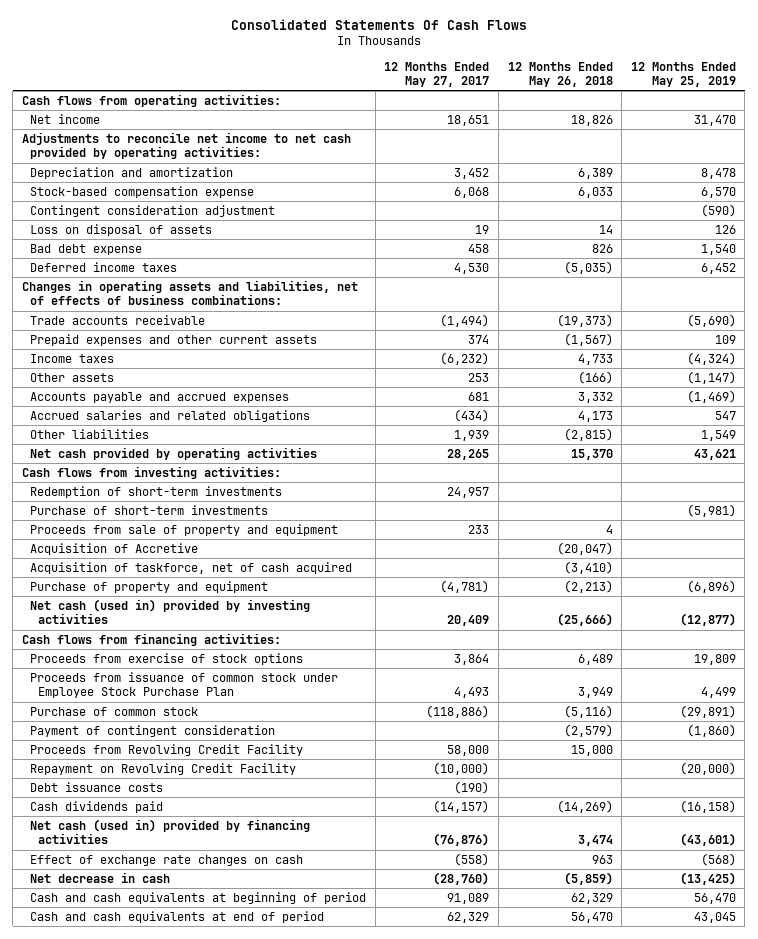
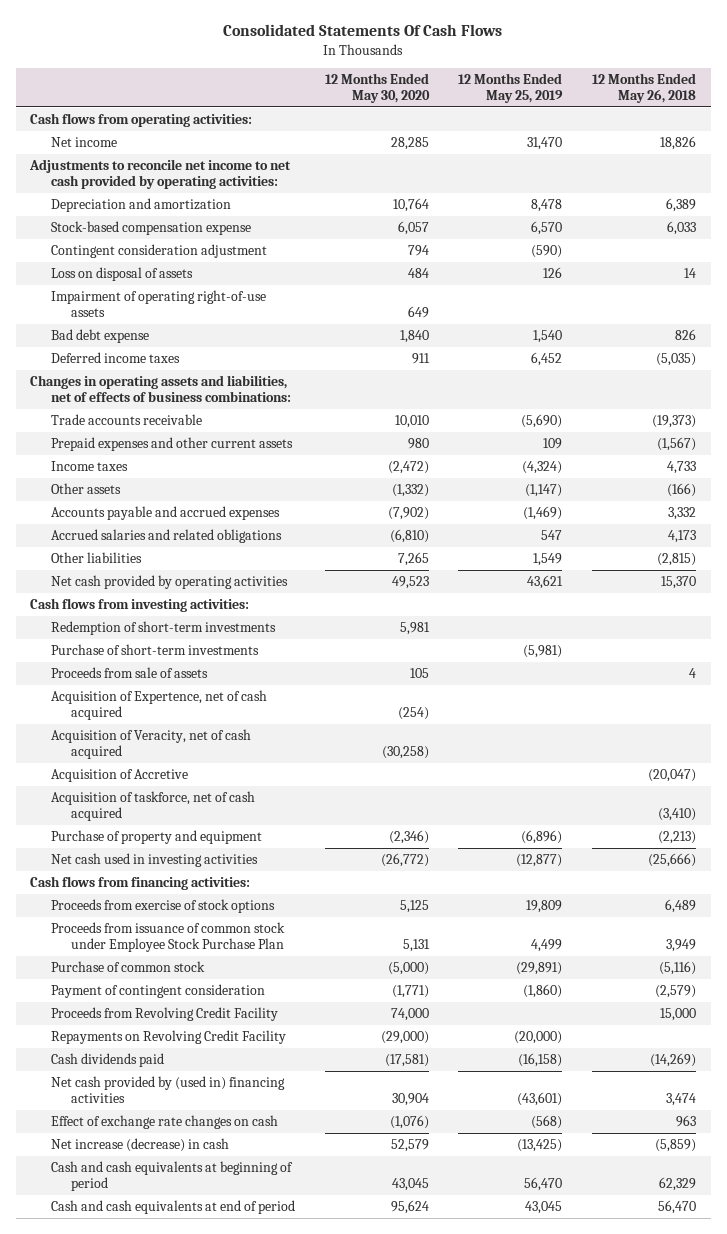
[384,61,490,87] 12 Months Ended May 27, 2017 -> none
none -> [324,73,430,103] 12 Months Ended May 30, 2020
none -> [50,290,266,317] Impairment of operating right-of-use assets
[30,523,339,536] Proceeds from sale of property and equipment -> [50,667,208,679] Proceeds from sale of assets
none -> [50,690,267,720] Acquisition of Expertence, net of cash acquired
none -> [50,729,251,759] Acquisition of Veracity, net of cash acquired
[30,598,311,625] Net cash (used in) provided by investing activities -> [50,853,258,868] Net cash used in investing activities
[30,781,164,792] Debt issuance costs -> none
[30,762,297,775] Repayment on Revolving Credit Facility -> [50,1030,286,1045] Repayments on Revolving Credit Facility
[30,818,311,845] Net cash (used in) provided by financing activities -> [50,1076,285,1103] Net cash provided by (used in) financing activities
[30,871,171,883] Net decrease in cash -> [50,1138,229,1153] Net increase (decrease) in cash

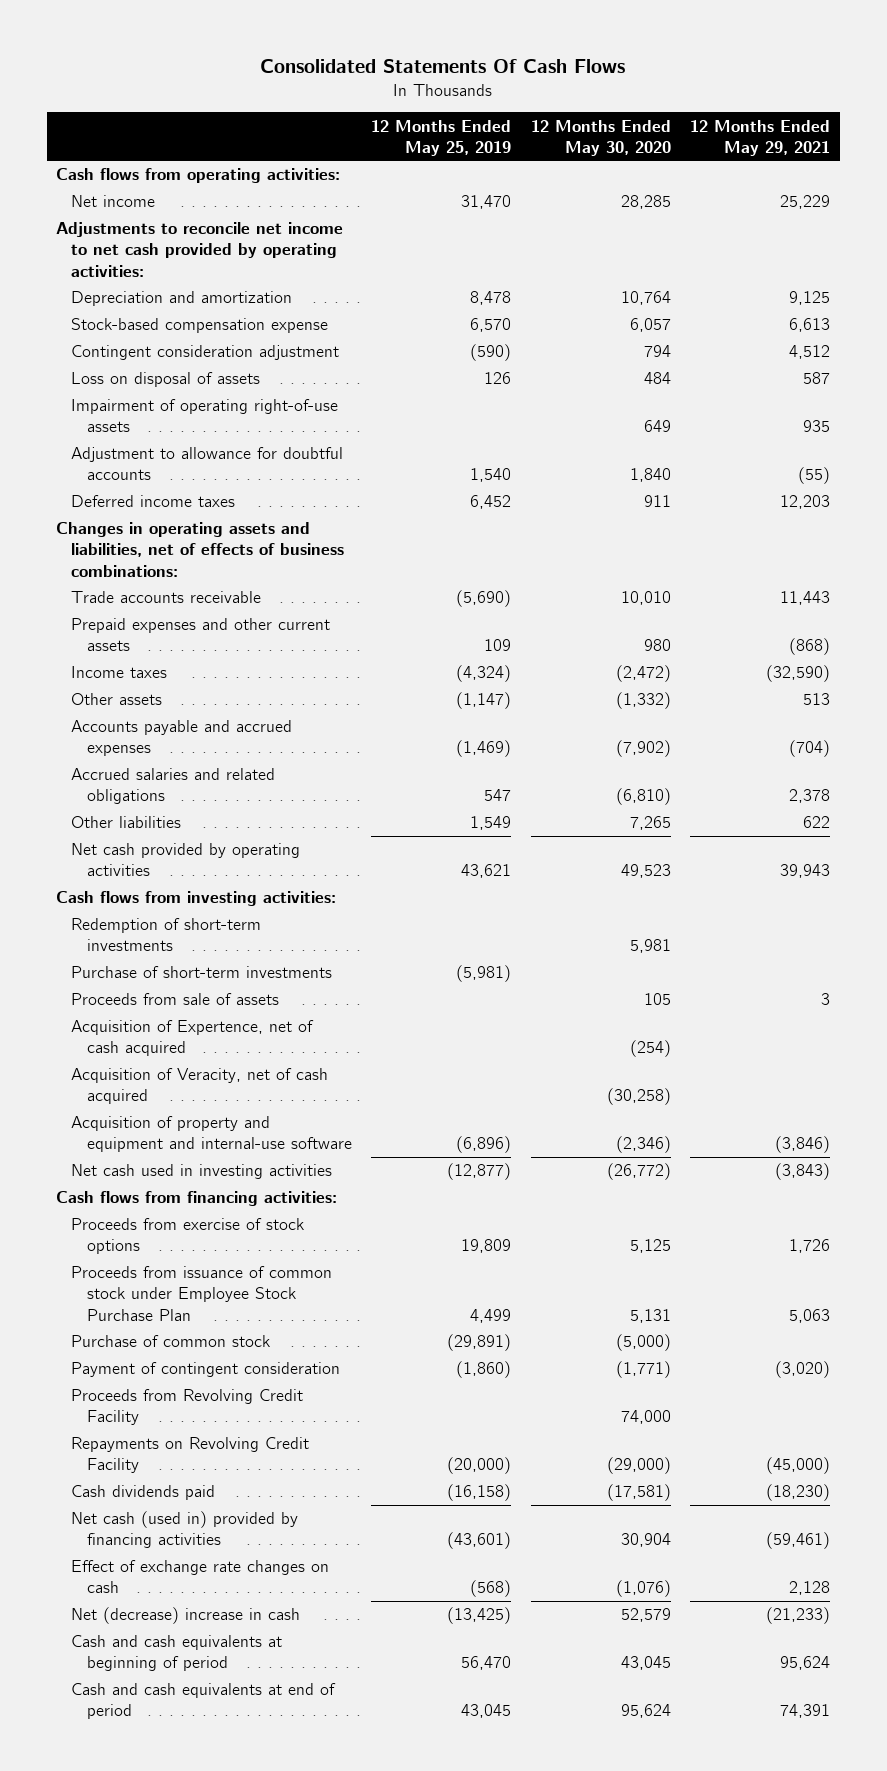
[592,73,697,103] 12 Months Ended May 26, 2018 -> none
none -> [690,119,831,156] 12 Months Ended May 29, 2021
[50,329,149,344] Bad debt expense -> [71,447,344,481] Adjustment to allowance for doubtful accounts
[50,769,188,783] Acquisition of Accretive -> none
[50,791,255,821] Acquisition of taskforce, net of cash acquired -> none
[50,830,262,845] Purchase of property and equipment -> [71,1116,352,1153] Acquisition of property and equipment and internal-use software
[50,1076,285,1103] Net cash provided by (used in) financing activities -> [71,1511,299,1549] Net cash (used in) provided by financing activities
[50,1138,229,1153] Net increase (decrease) in cash -> [71,1607,301,1625] Net (decrease) increase in cash

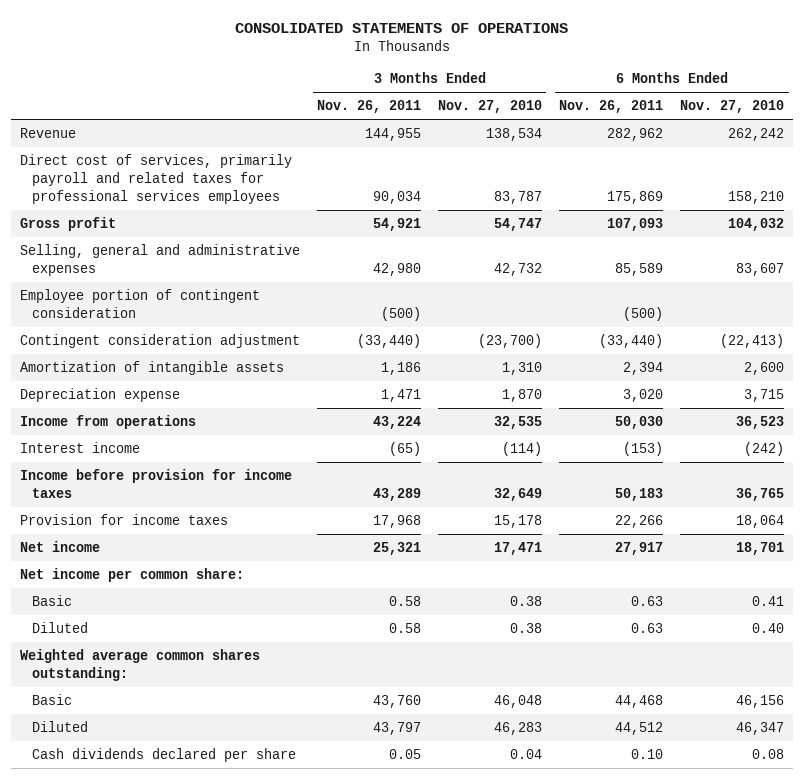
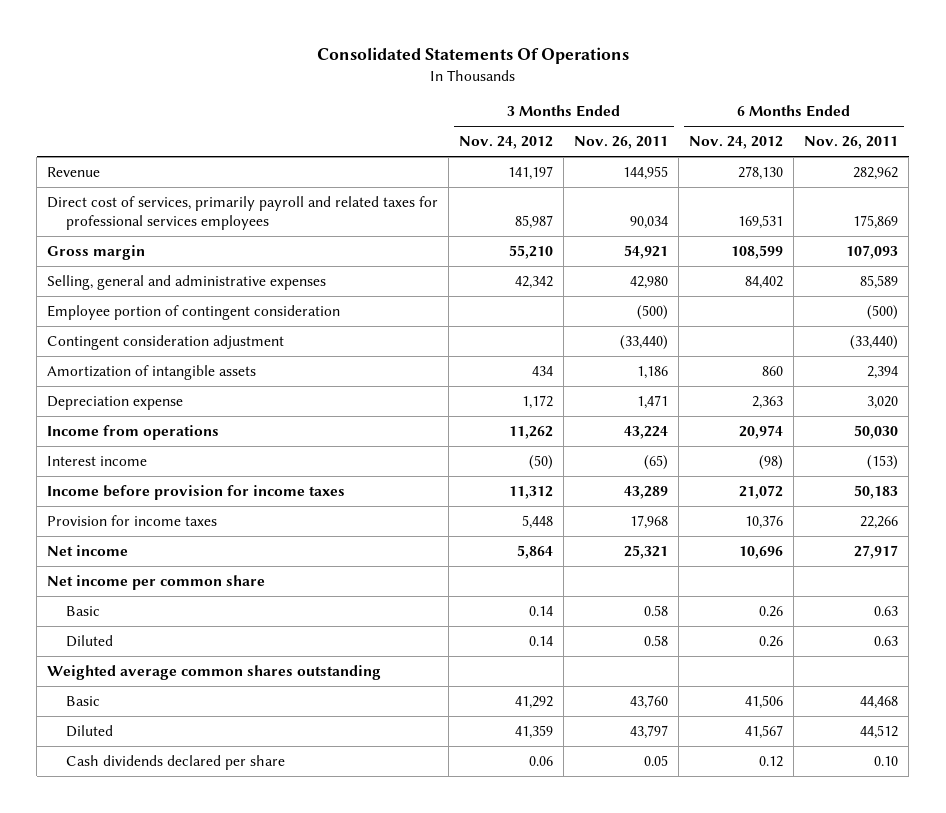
[235,22,569,33] CONSOLIDATED STATEMENTS OF OPERATIONS -> [316,47,629,65] Consolidated Statements Of Operations
[438,100,543,114] Nov. 27, 2010 -> none
[680,100,785,114] Nov. 27, 2010 -> none
none -> [459,136,554,150] Nov. 24, 2012
none -> [689,136,784,150] Nov. 24, 2012
[19,217,116,232] Gross profit -> [47,244,146,260] Gross margin
[19,568,244,583] Net income per common share: -> [47,574,266,590] Net income per common share
[19,649,260,681] Weighted average common shares outstanding: -> [47,664,382,680] Weighted average common shares outstanding

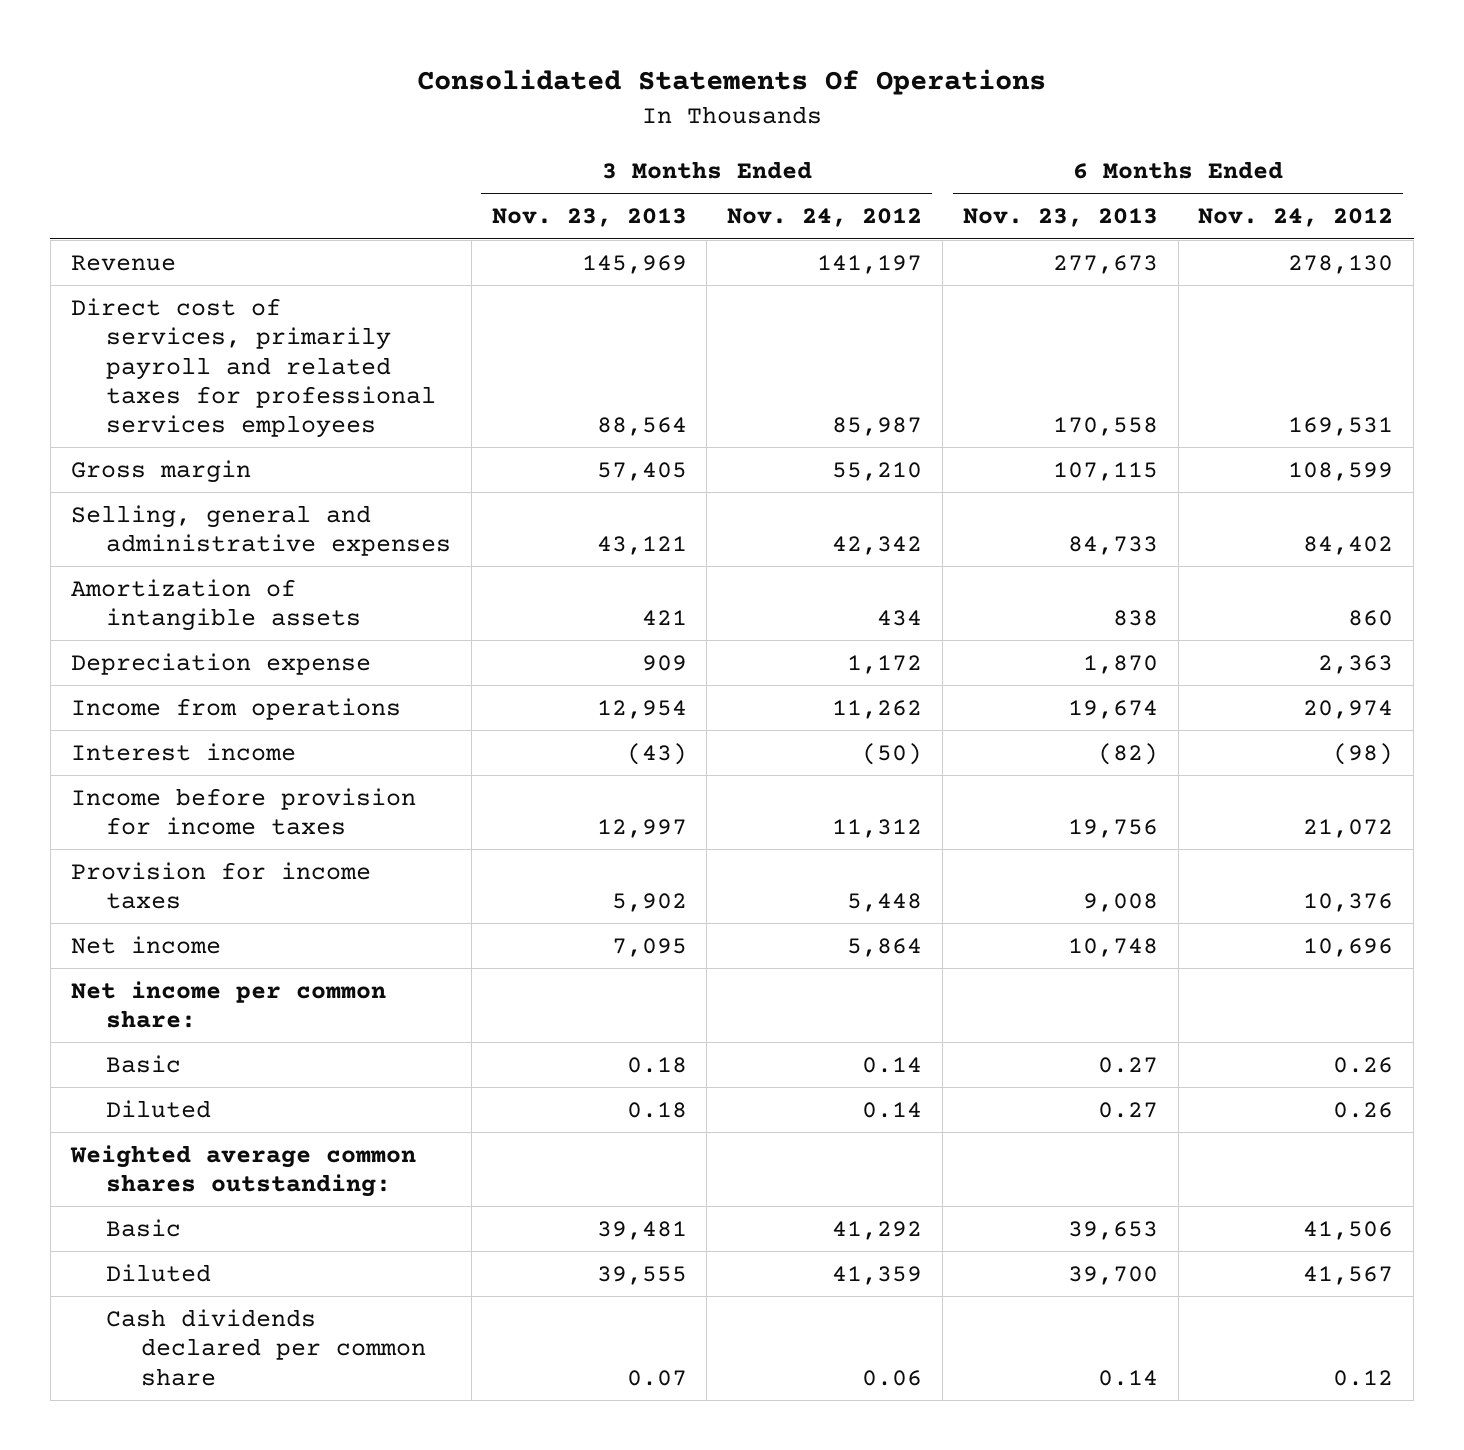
[574,136,669,150] Nov. 26, 2011 -> none
[804,136,899,150] Nov. 26, 2011 -> none
none -> [491,208,687,228] Nov. 23, 2013
none -> [962,208,1158,228] Nov. 23, 2013
[47,304,341,320] Employee portion of contingent consideration -> none
[47,334,285,350] Contingent consideration adjustment -> none
[47,574,266,590] Net income per common share -> [70,980,386,1029] Net income per common share:
[47,664,382,680] Weighted average common shares outstanding -> [69,1144,416,1198] Weighted average common shares outstanding:
[65,754,285,770] Cash dividends declared per share -> [106,1308,427,1386] Cash dividends declared per common share

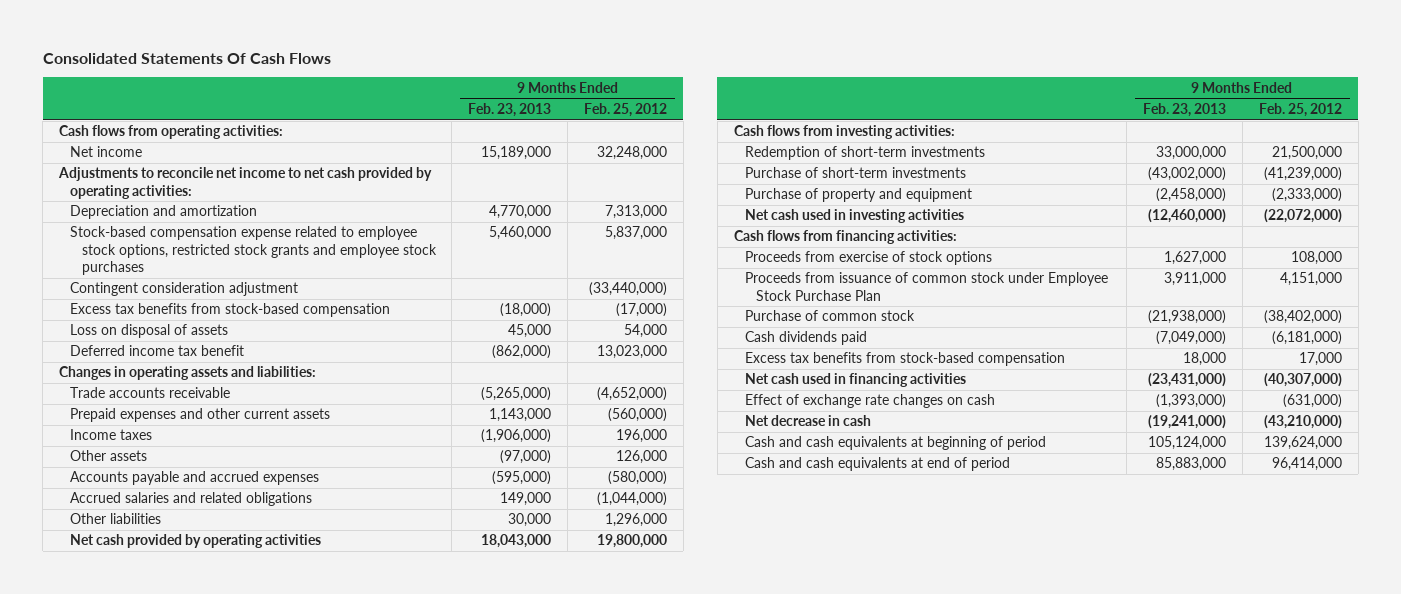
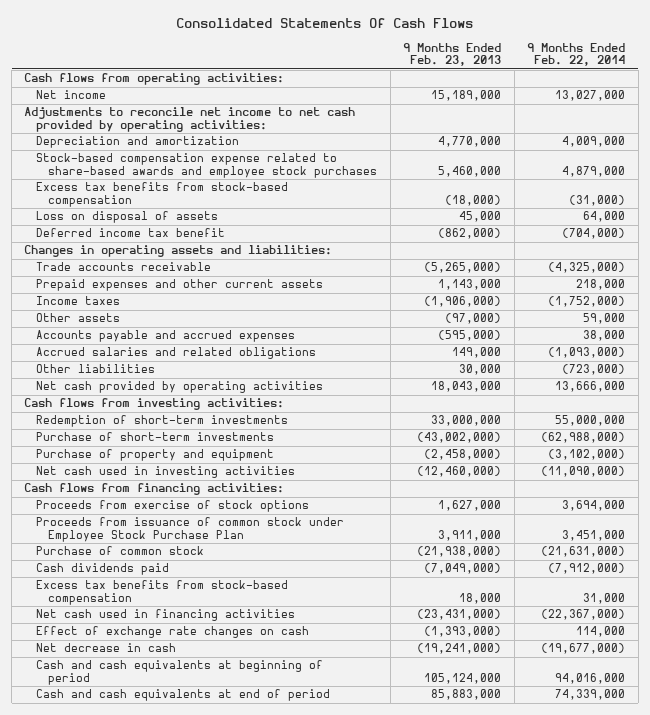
[584,102,668,117] Feb. 25, 2012 -> none
none -> [527,42,626,67] 9 Months Ended Feb. 22, 2014
[70,282,299,297] Contingent consideration adjustment -> none
[70,226,437,275] Stock-based compensation expense related to employee stock options, restricted stock grants and employee stock purchases -> [36,153,378,179] Stock-based compensation expense related to share-based awards and employee stock purchases

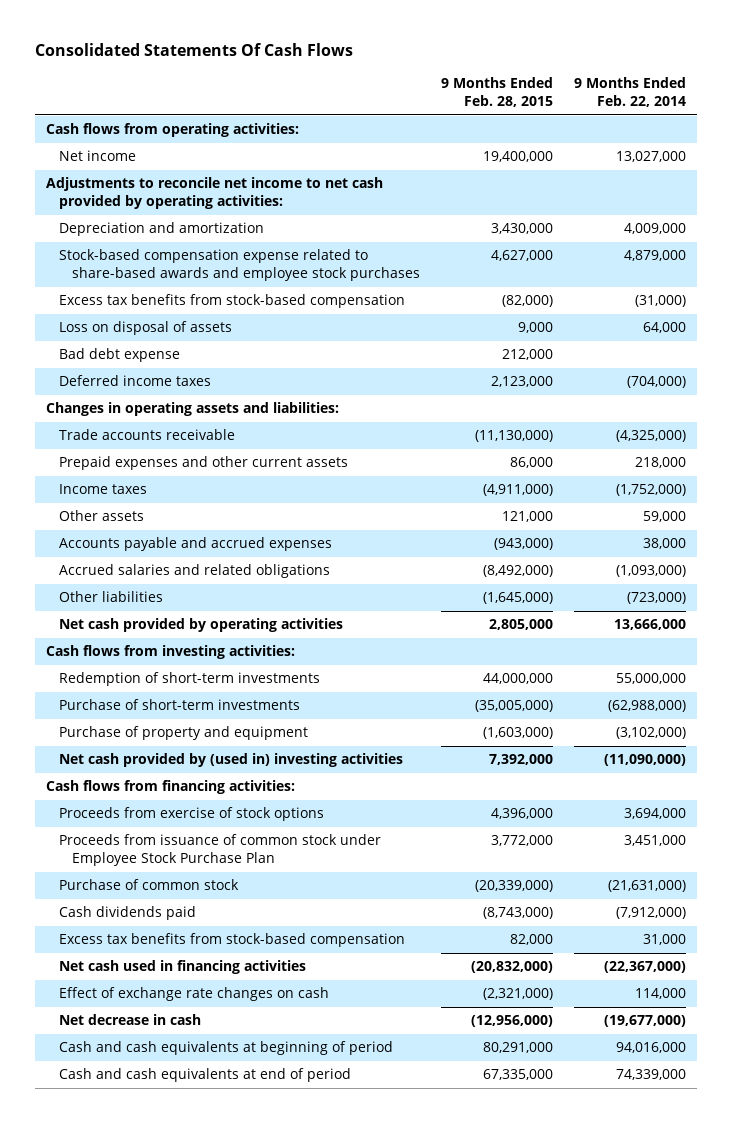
[403,42,502,67] 9 Months Ended Feb. 23, 2013 -> none
none -> [440,77,553,107] 9 Months Ended Feb. 28, 2015
none -> [58,348,180,363] Bad debt expense
[36,228,226,238] Deferred income tax benefit -> [58,375,211,387] Deferred income taxes
[36,466,296,479] Net cash used in investing activities -> [58,753,403,768] Net cash provided by (used in) investing activities

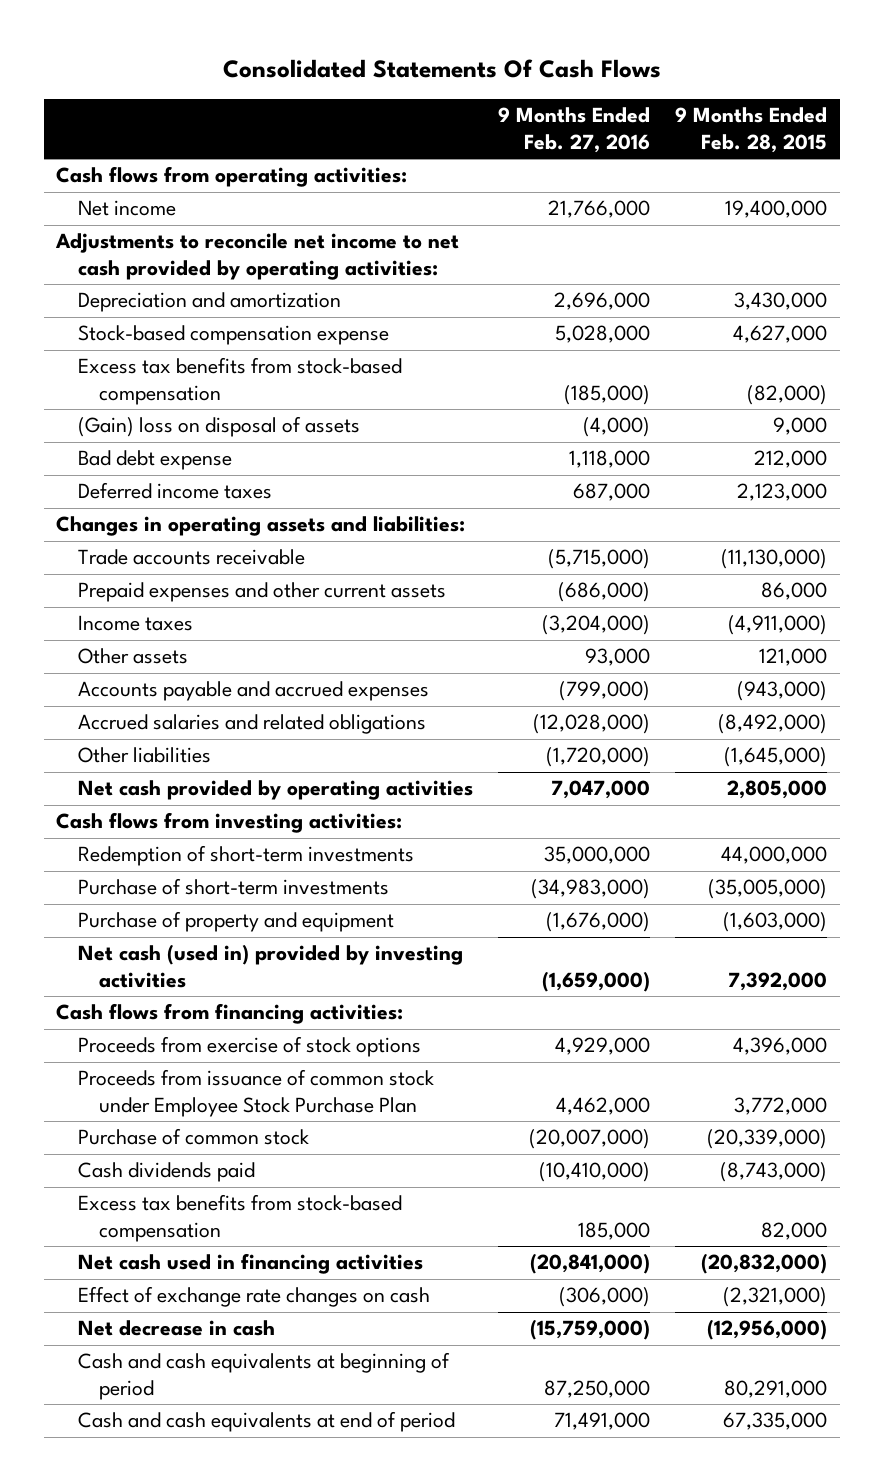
[574,77,687,107] 9 Months Ended Feb. 22, 2014 -> none
none -> [497,107,650,153] 9 Months Ended Feb. 27, 2016
[58,249,420,281] Stock-based compensation expense related to share-based awards and employee stock purchases -> [77,325,389,346] Stock-based compensation expense
[58,321,232,336] Loss on disposal of assets -> [77,416,360,438] (Gain) loss on disposal of assets
[58,753,403,768] Net cash provided by (used in) investing activities -> [77,944,463,988] Net cash (used in) provided by investing activities

